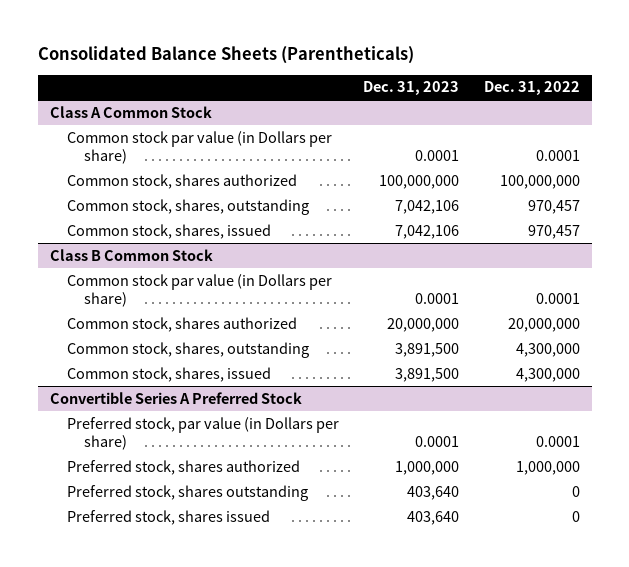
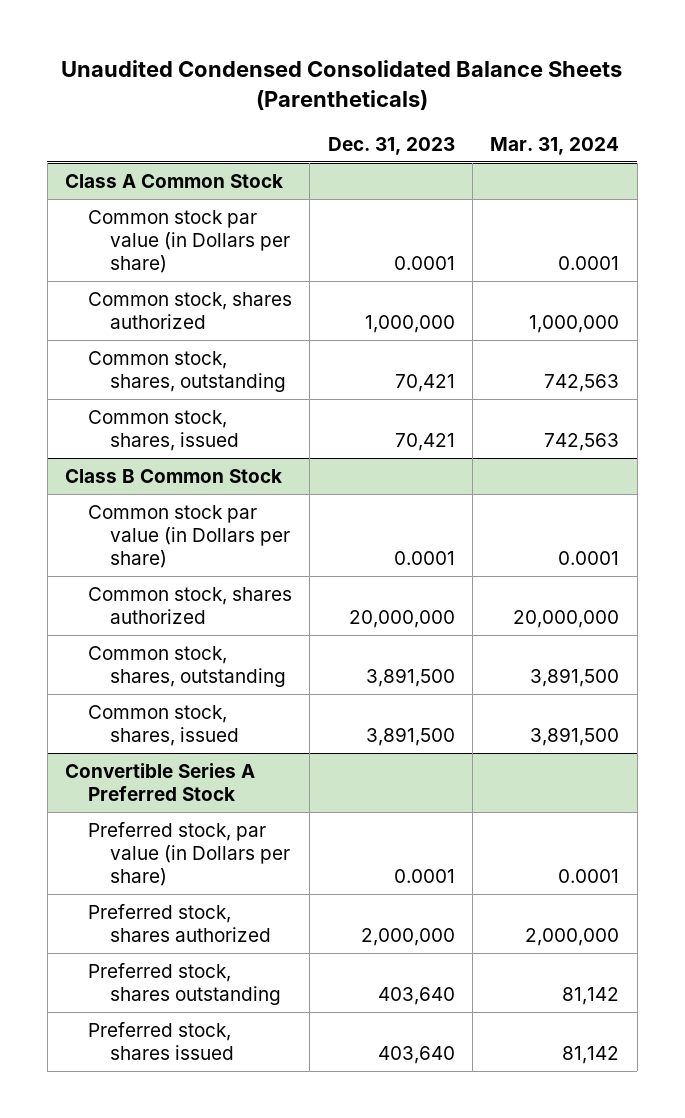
[37,46,414,65] Consolidated Balance Sheets (Parentheticals) -> [61,59,623,110] Unaudited Condensed Consolidated Balance Sheets (Parentheticals)
[483,81,580,96] Dec. 31, 2022 -> none
none -> [490,136,620,155] Mar. 31, 2024
[379,174,460,189] 100,000,000 -> [364,315,455,334] 1,000,000
[395,199,460,214] 7,042,106 -> [394,374,455,393] 70,421
[395,224,460,239] 7,042,106 -> [394,433,455,452] 70,421
[395,460,460,475] 1,000,000 -> [360,928,455,947] 2,000,000

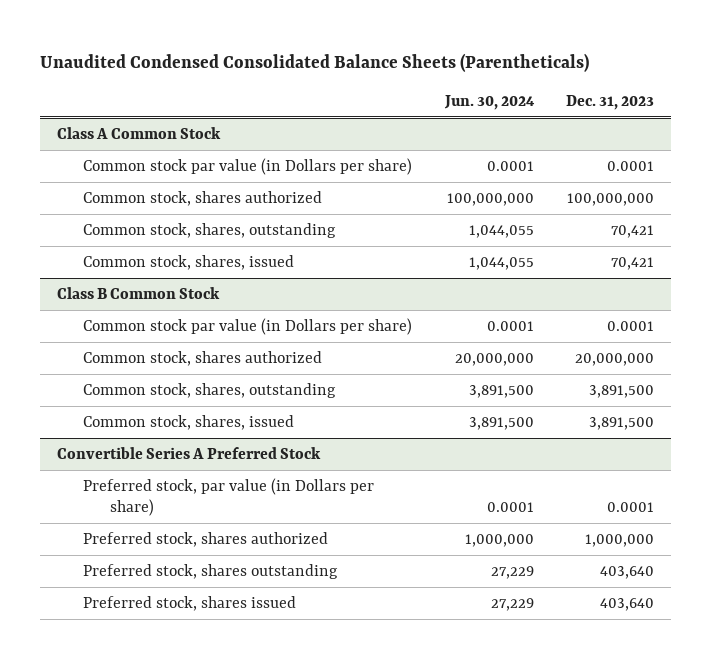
[490,136,620,155] Mar. 31, 2024 -> none
none -> [443,95,535,111] Jun. 30, 2024
[364,315,455,334] 1,000,000 -> [567,192,655,206] 100,000,000
[360,928,455,947] 2,000,000 -> [585,533,655,547] 1,000,000

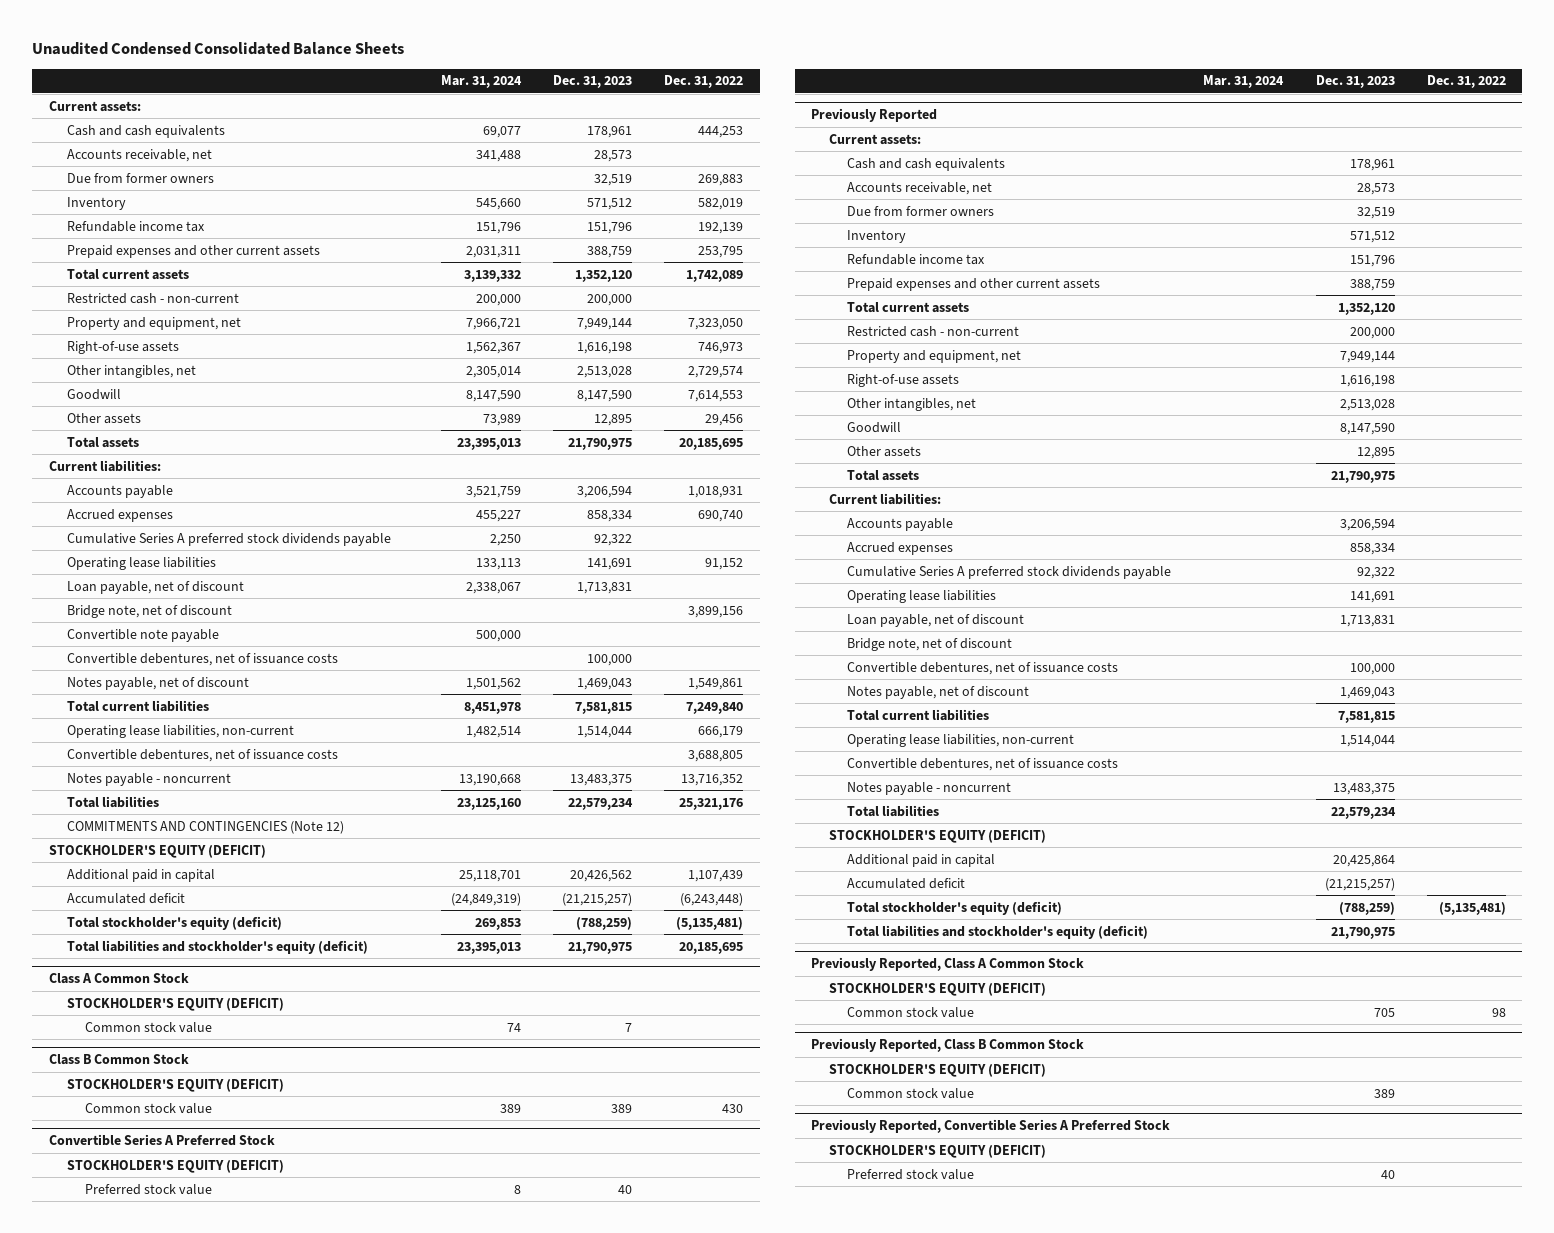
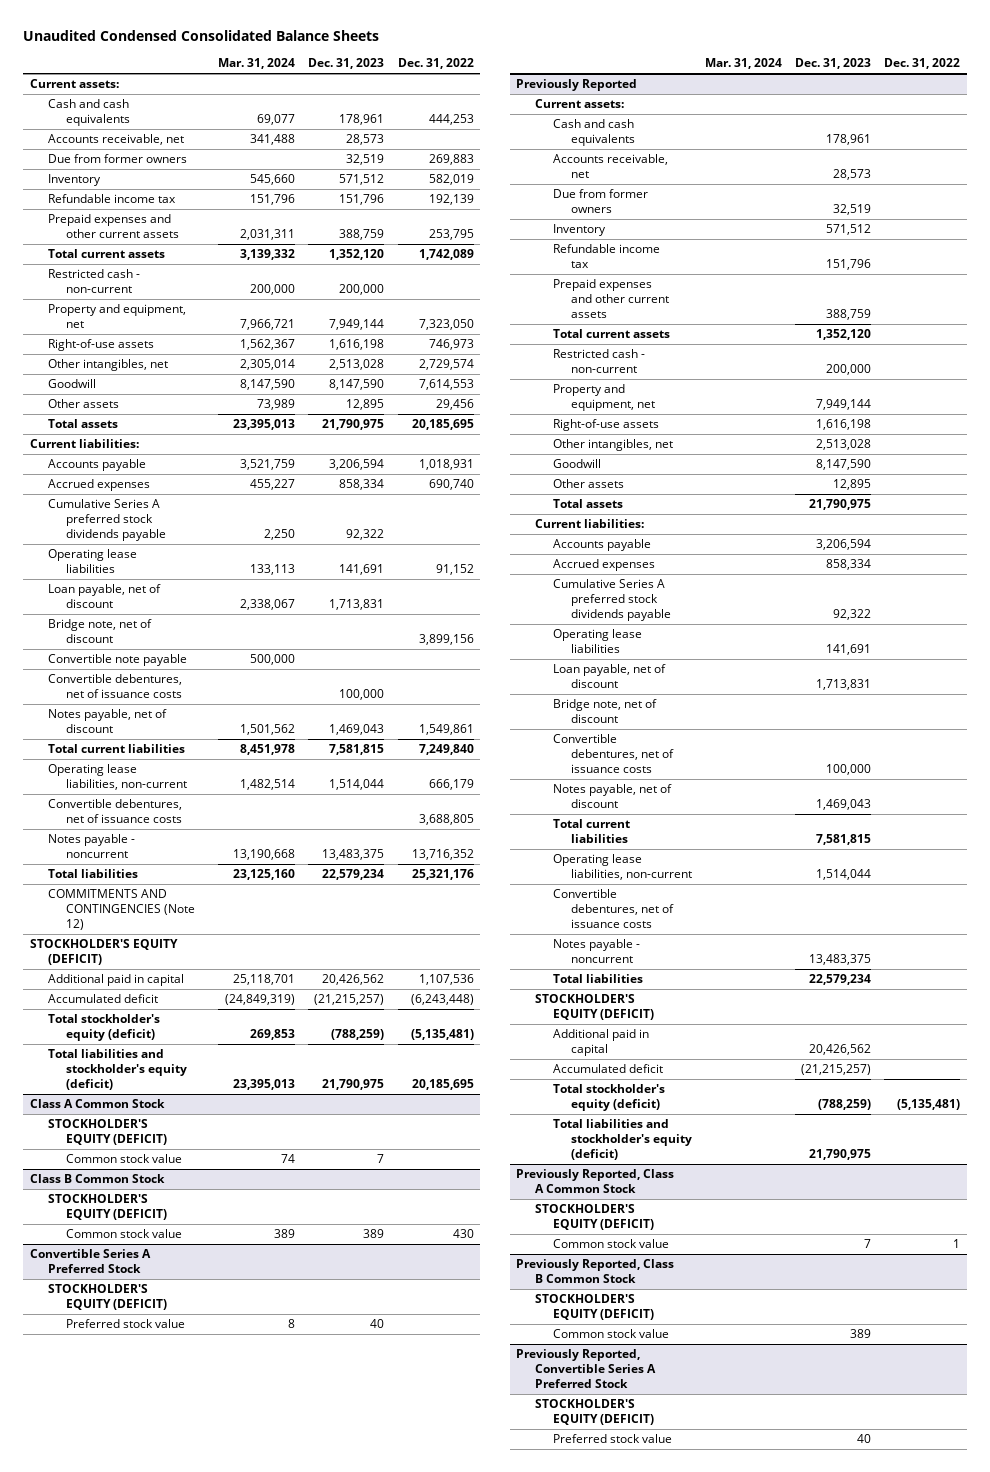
[688,869,744,882] 1,107,439 -> [418,974,474,986] 1,107,536
[1332,854,1395,867] 20,425,864 -> [809,1044,872,1056] 20,426,562
[1373,1007,1395,1017] 705 -> [864,1239,872,1249] 7
[1491,1007,1506,1017] 98 -> [953,1239,961,1249] 1

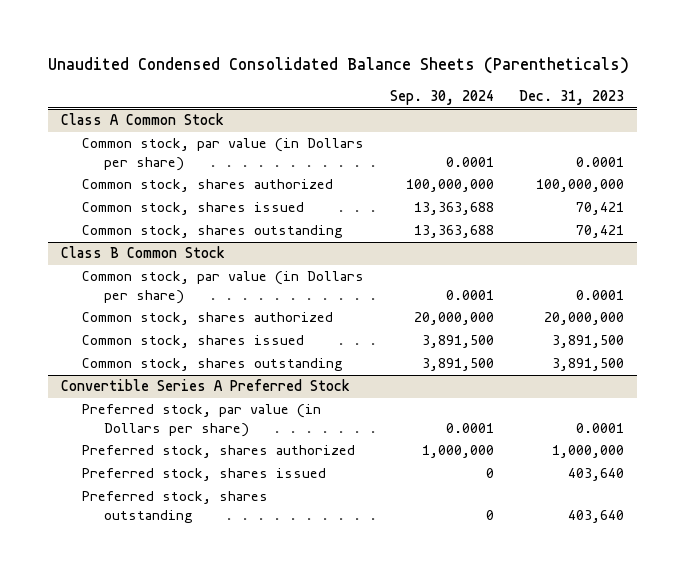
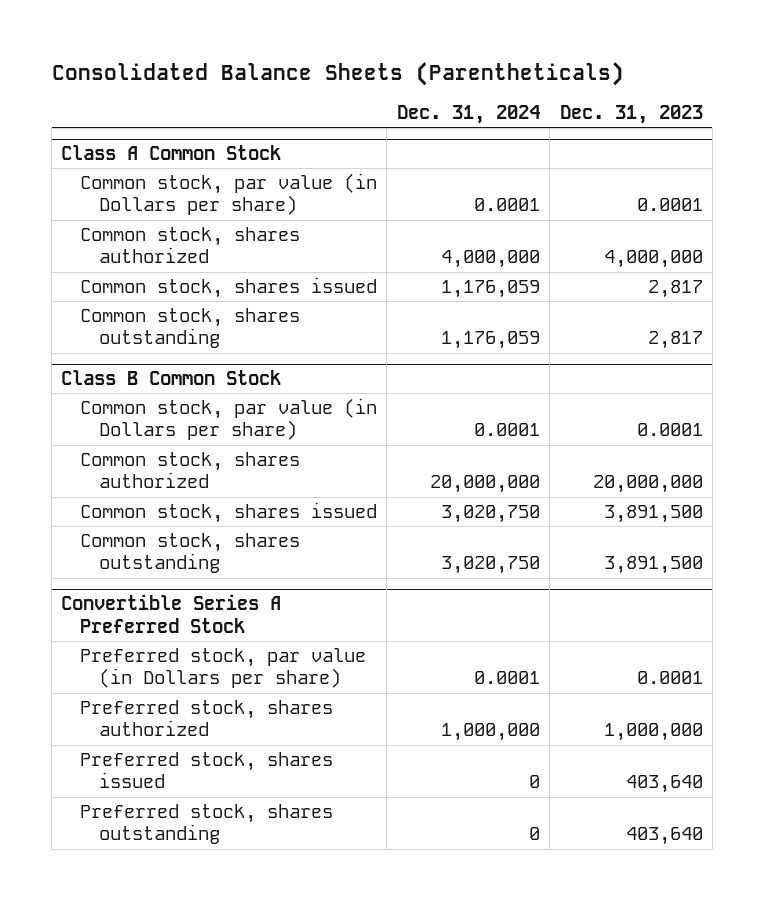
[48,57,630,75] Unaudited Condensed Consolidated Balance Sheets (Parentheticals) -> [51,61,624,86] Consolidated Balance Sheets (Parentheticals)
[389,90,494,106] Sep. 30, 2024 -> none
none -> [396,105,540,125] Dec. 31, 2024
[536,179,625,193] 100,000,000 -> [603,250,703,269] 4,000,000
[576,202,625,216] 70,421 -> [647,279,703,298] 2,817
[576,225,625,239] 70,421 -> [647,331,703,350] 2,817

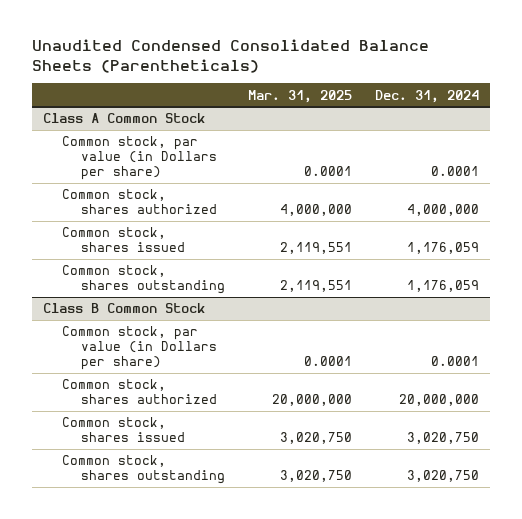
[51,61,624,86] Consolidated Balance Sheets (Parentheticals) -> [31,39,429,73] Unaudited Condensed Consolidated Balance Sheets (Parentheticals)
[559,105,703,125] Dec. 31, 2023 -> none
none -> [248,89,353,103] Mar. 31, 2025
[61,594,282,633] Convertible Series A Preferred Stock -> none
[80,647,367,689] Preferred stock, par value (in Dollars per share) -> none
[80,699,334,737] Preferred stock, shares authorized -> none
[80,751,334,789] Preferred stock, shares issued -> none
[80,803,334,845] Preferred stock, shares outstanding -> none

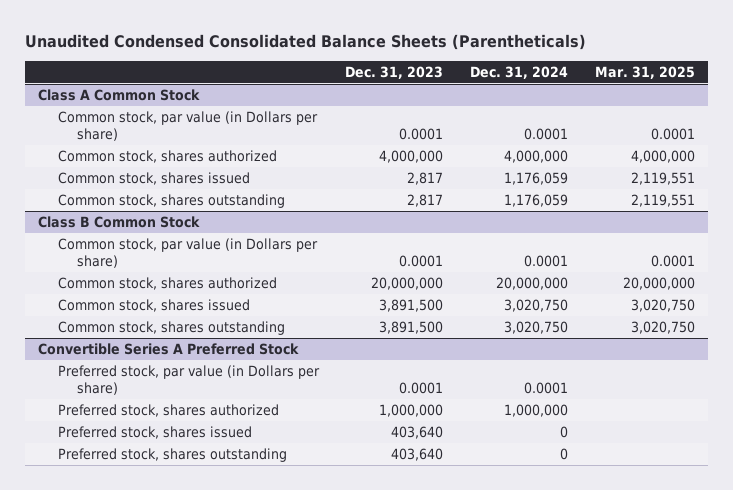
none -> [345,65,444,79] Dec. 31, 2023
none -> [38,343,300,356] Convertible Series A Preferred Stock
none -> [57,365,320,395] Preferred stock, par value (in Dollars per share)
none -> [57,404,279,418] Preferred stock, shares authorized
none -> [57,426,252,440] Preferred stock, shares issued
none -> [57,448,287,463] Preferred stock, shares outstanding

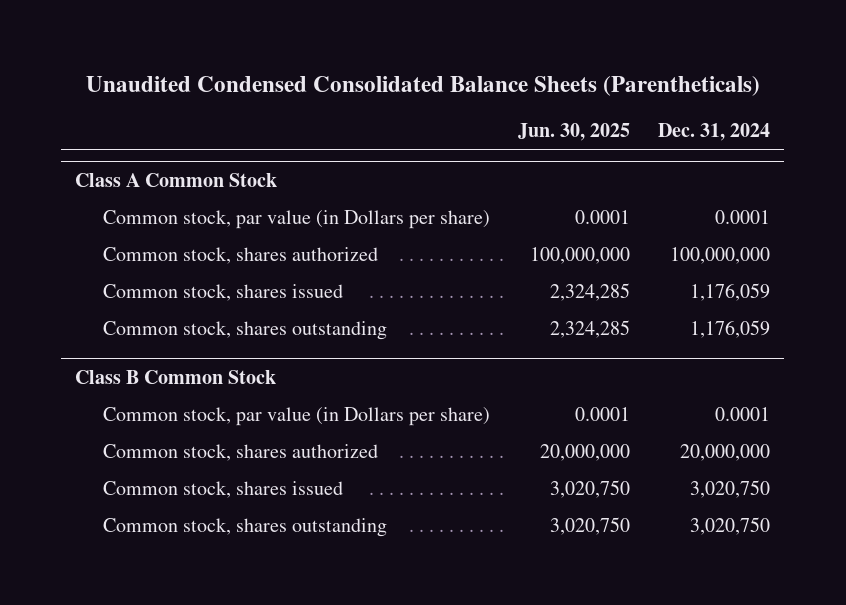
[345,65,444,79] Dec. 31, 2023 -> none
[594,65,695,79] Mar. 31, 2025 -> none
none -> [517,123,630,142] Jun. 30, 2025
[503,150,568,164] 4,000,000 -> [670,247,771,265] 100,000,000
[38,343,300,356] Convertible Series A Preferred Stock -> none
[57,365,320,395] Preferred stock, par value (in Dollars per share) -> none
[57,404,279,418] Preferred stock, shares authorized -> none
[57,426,252,440] Preferred stock, shares issued -> none
[57,448,287,463] Preferred stock, shares outstanding -> none

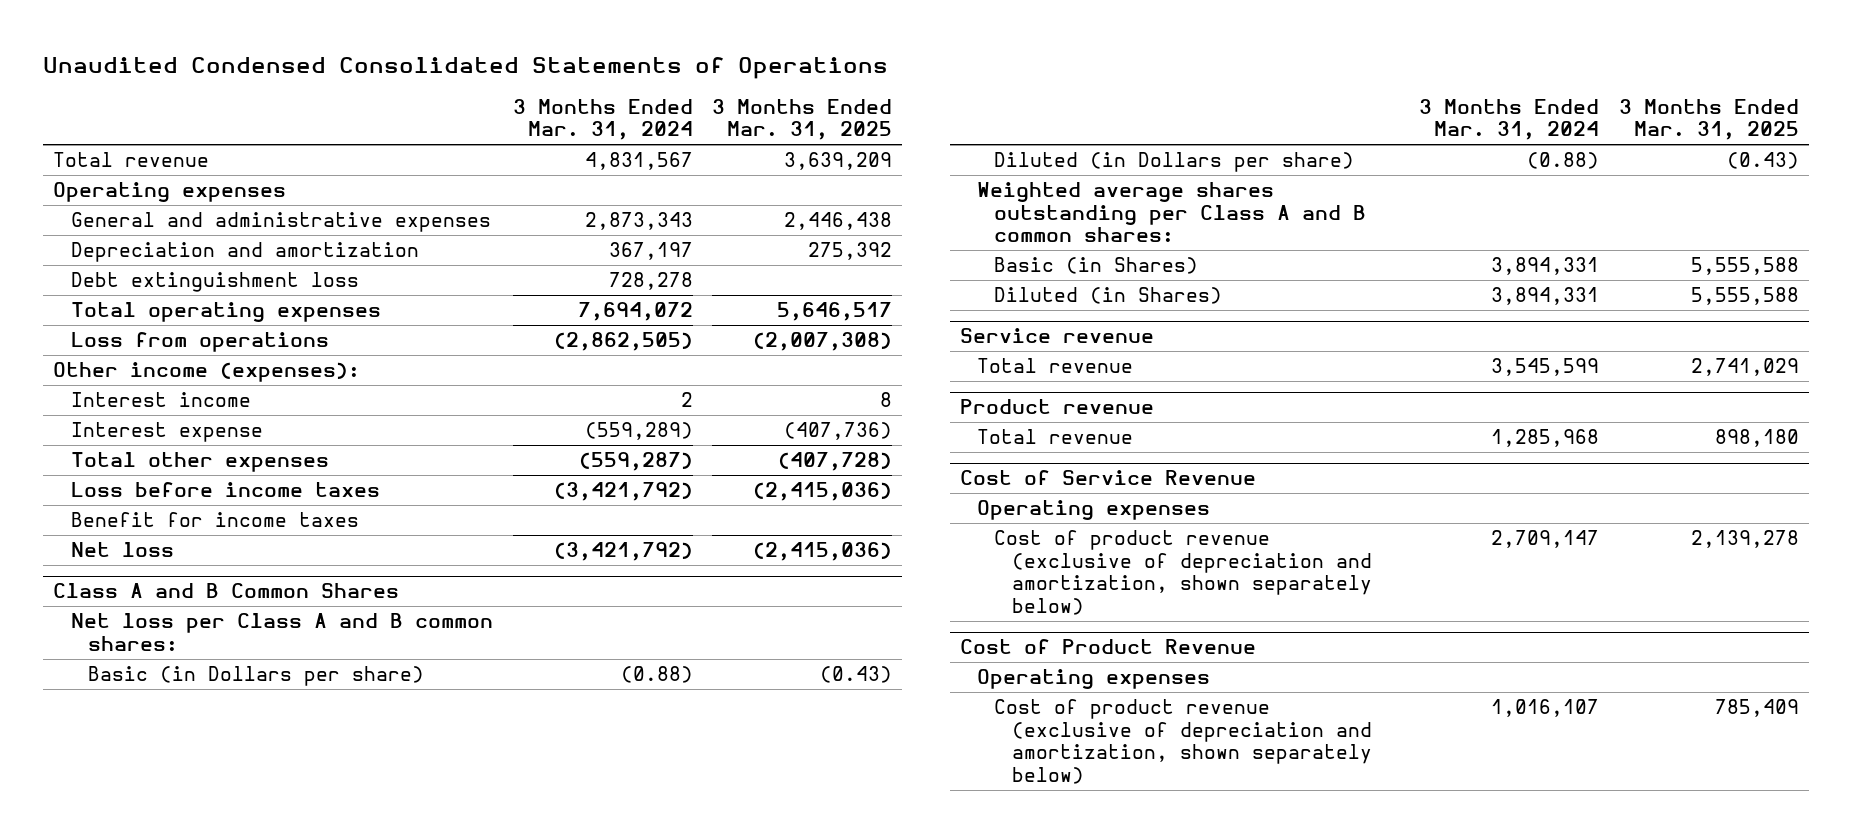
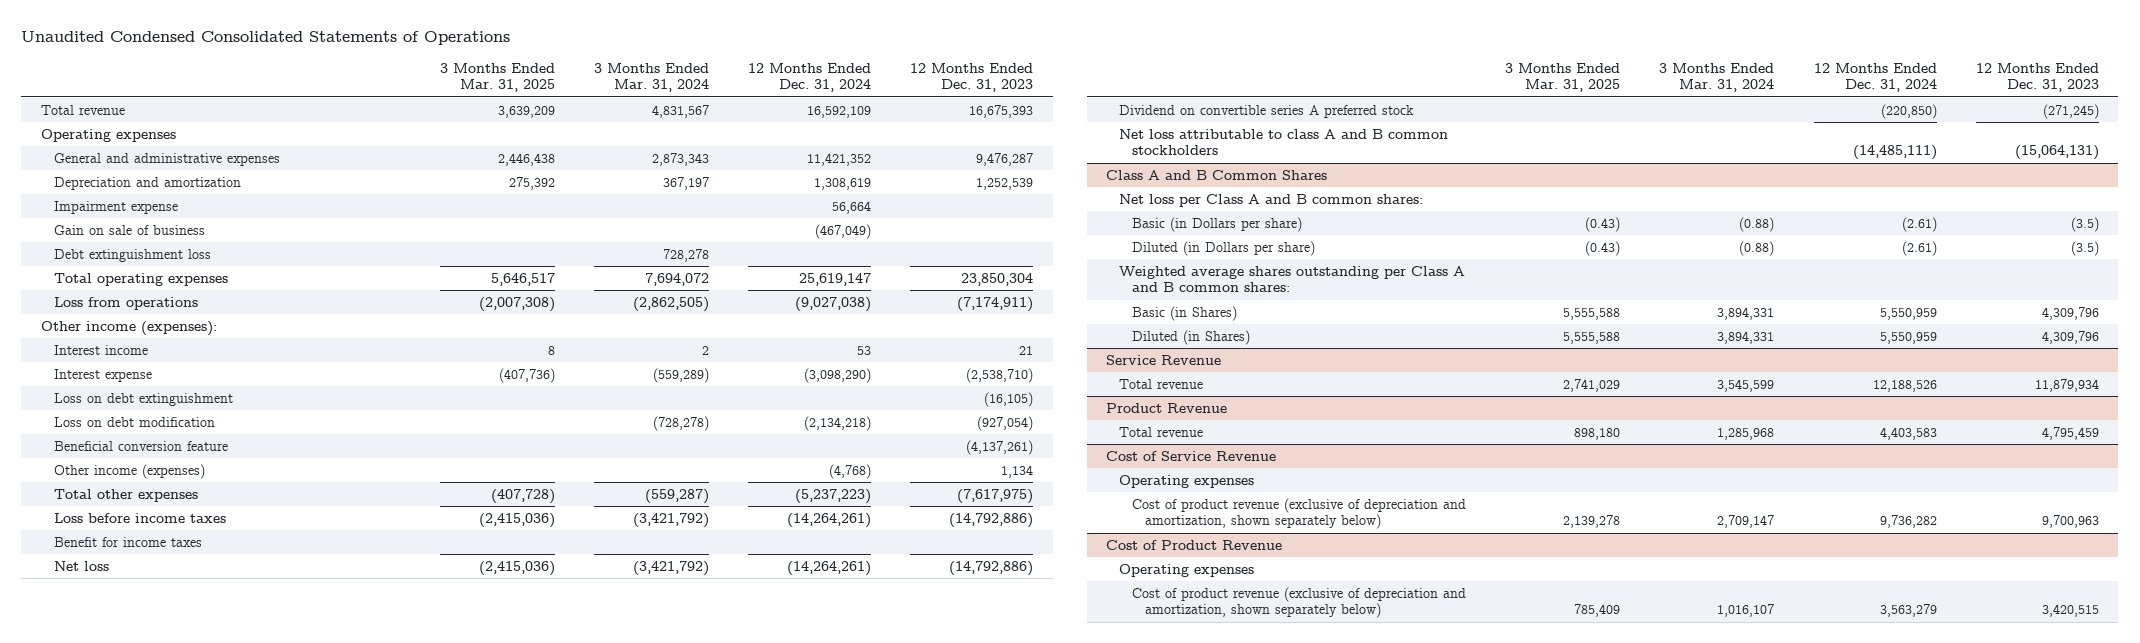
none -> [748,62,872,93] 12 Months Ended Dec. 31, 2024
none -> [910,62,1034,93] 12 Months Ended Dec. 31, 2023
none -> [53,200,178,214] Impairment expense
none -> [53,224,205,235] Gain on sale of business
none -> [53,392,233,406] Loss on debt extinguishment
none -> [53,416,215,427] Loss on debt modification
none -> [53,440,228,451] Beneficial conversion feature
none -> [53,463,205,479] Other income (expenses)
none -> [1119,104,1415,118] Dividend on convertible series A preferred stock
none -> [1119,128,1449,156] Net loss attributable to class A and B common stockholders
[959,328,1154,344] Service revenue -> [1106,354,1222,365] Service Revenue
[959,399,1154,415] Product revenue -> [1106,402,1228,413] Product Revenue

